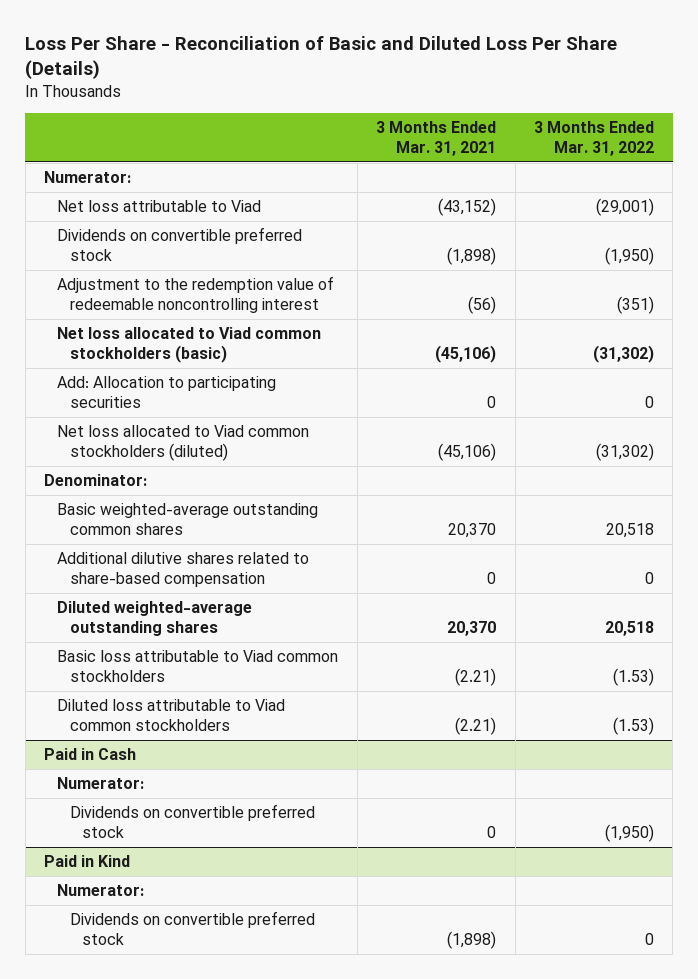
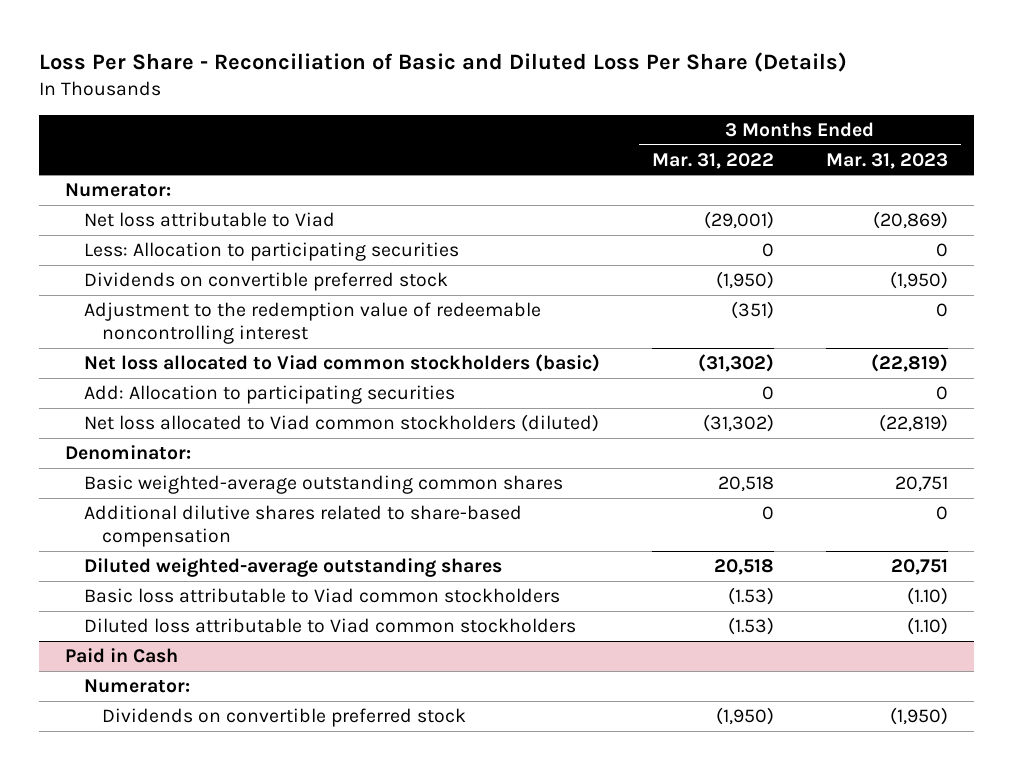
[376,121,497,157] 3 Months Ended Mar. 31, 2021 -> none
none -> [825,152,948,169] Mar. 31, 2023
none -> [83,242,459,262] Less: Allocation to participating securities
[44,855,131,868] Paid in Kind -> none
[57,884,145,897] Numerator: -> none
[69,911,315,945] Dividends on convertible preferred stock -> none

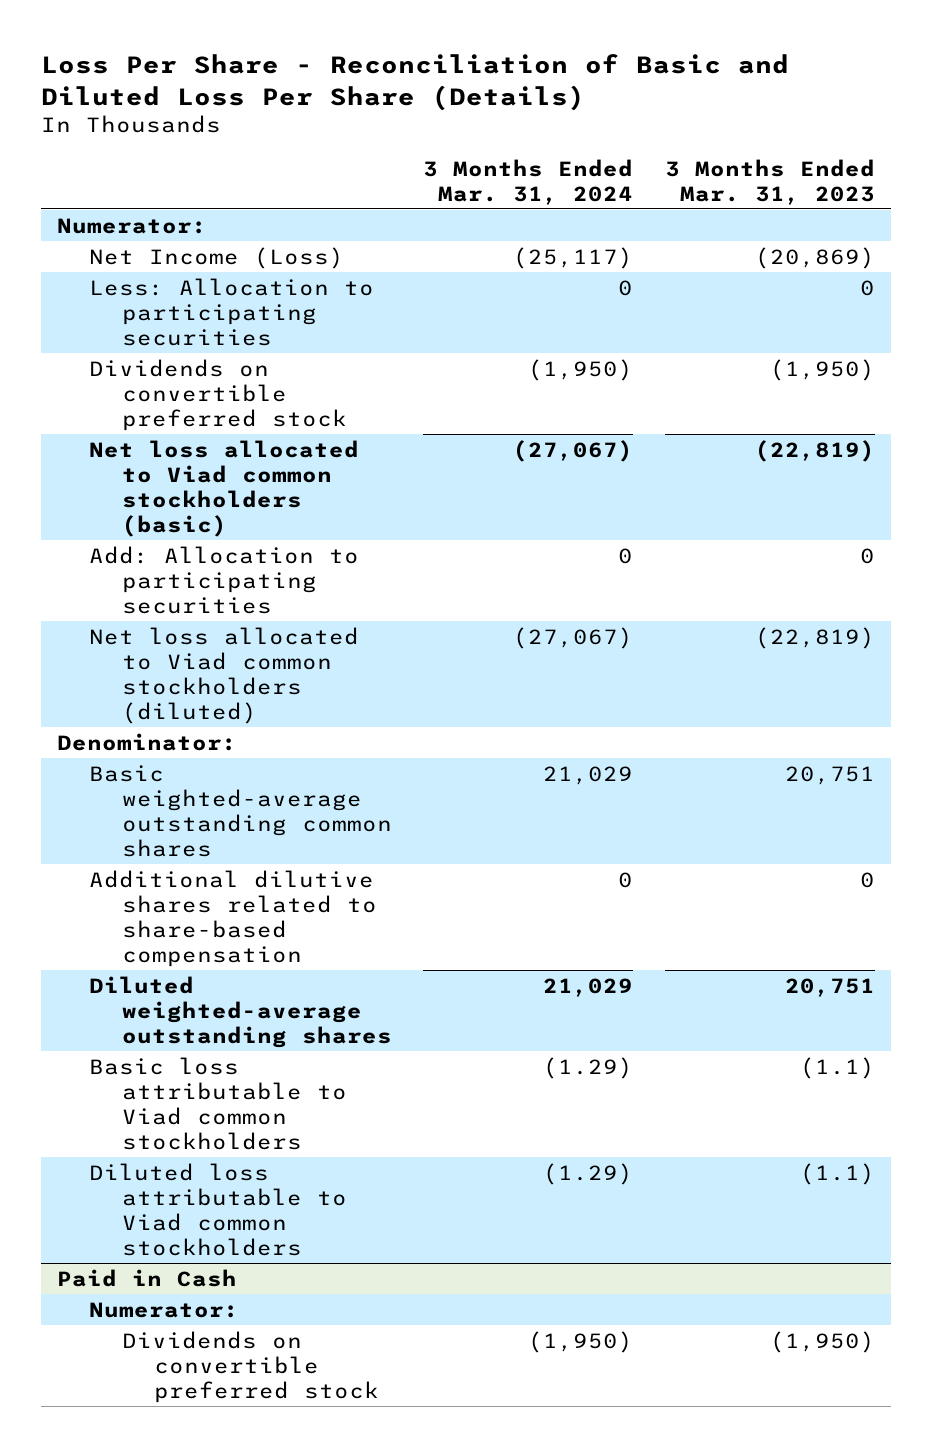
[651,152,774,169] Mar. 31, 2022 -> none
none -> [423,158,634,205] 3 Months Ended Mar. 31, 2024
[83,212,335,228] Net loss attributable to Viad -> [89,246,345,269] Net Income (Loss)
[83,302,541,345] Adjustment to the redemption value of redeemable noncontrolling interest -> none
[906,587,948,606] (1.10) -> [799,1056,875,1079] (1.1)
[906,617,948,636] (1.10) -> [799,1162,875,1185] (1.1)

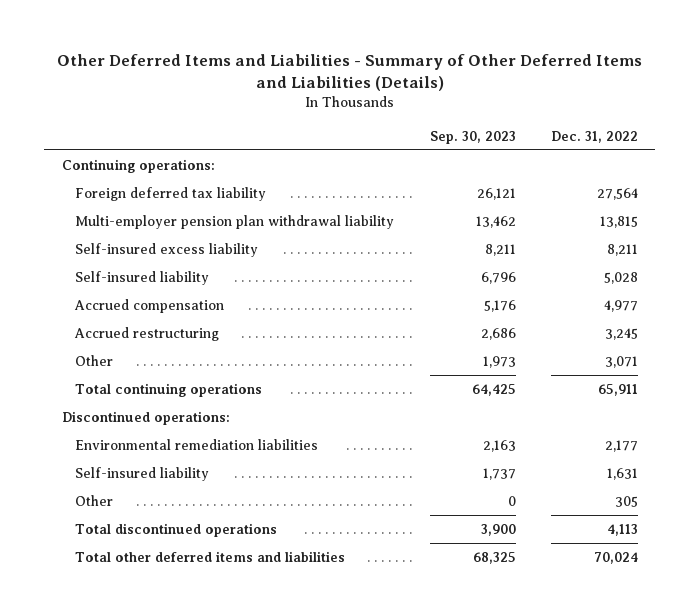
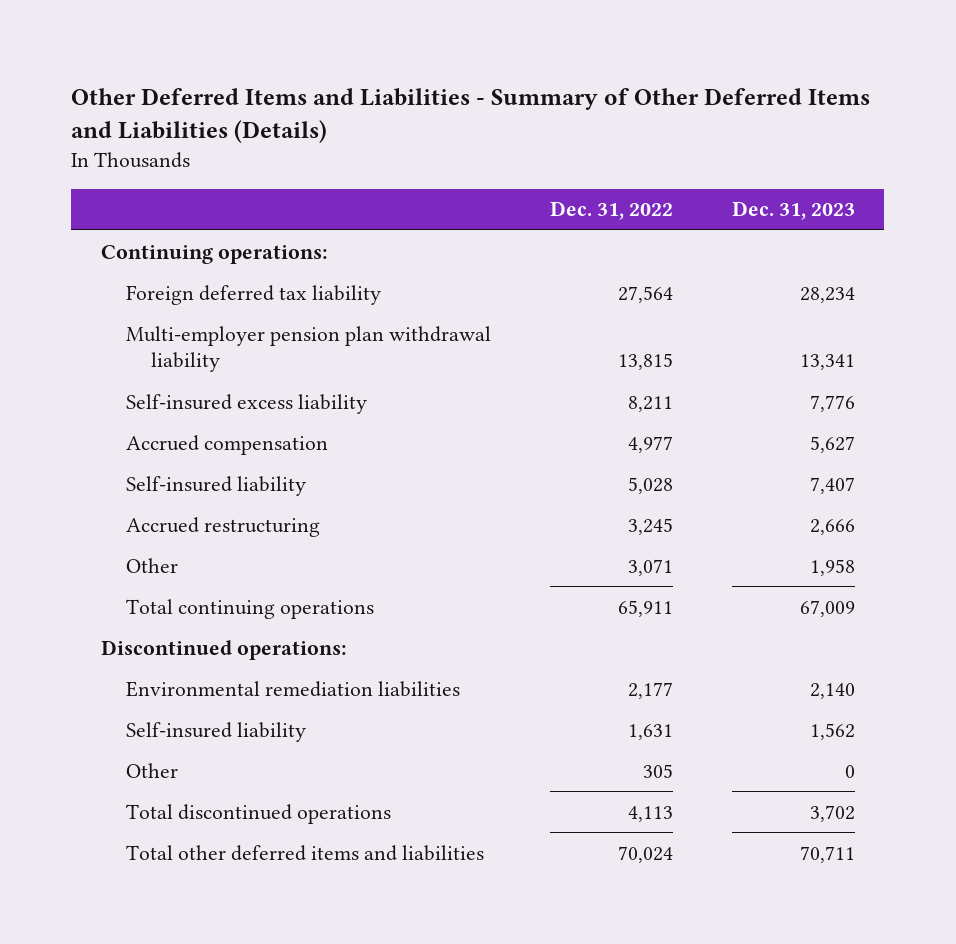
[429,130,516,144] Sep. 30, 2023 -> none
none -> [731,201,855,221] Dec. 31, 2023
[75,271,210,286] Self-insured liability -> [125,475,306,496] Self-insured liability

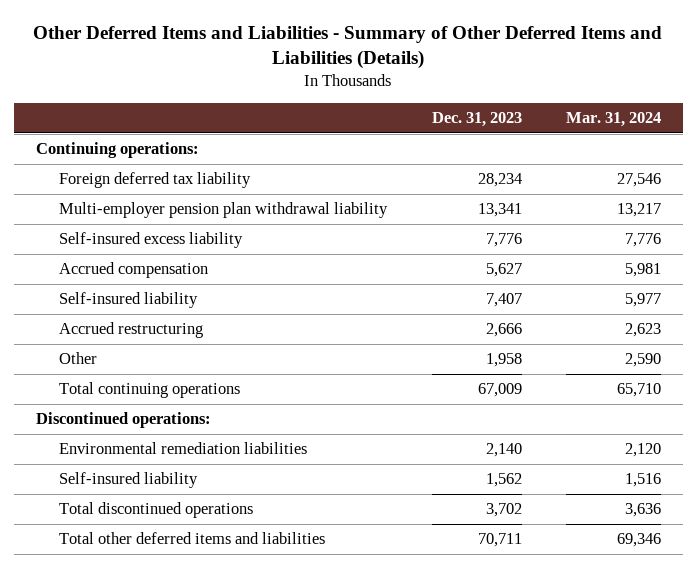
[549,201,673,221] Dec. 31, 2022 -> none
none -> [566,112,662,128] Mar. 31, 2024
[125,762,178,778] Other -> none

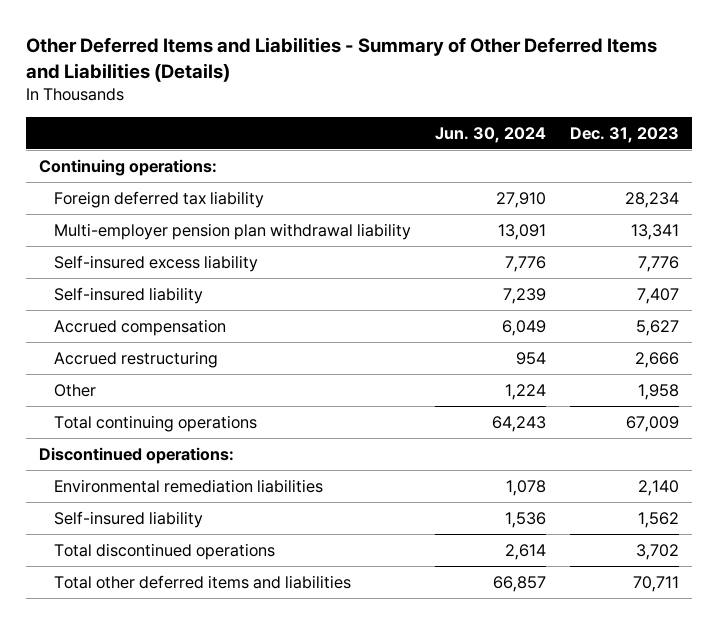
[566,112,662,128] Mar. 31, 2024 -> none
none -> [434,126,546,143] Jun. 30, 2024
[59,262,209,279] Accrued compensation -> [53,318,226,336] Accrued compensation

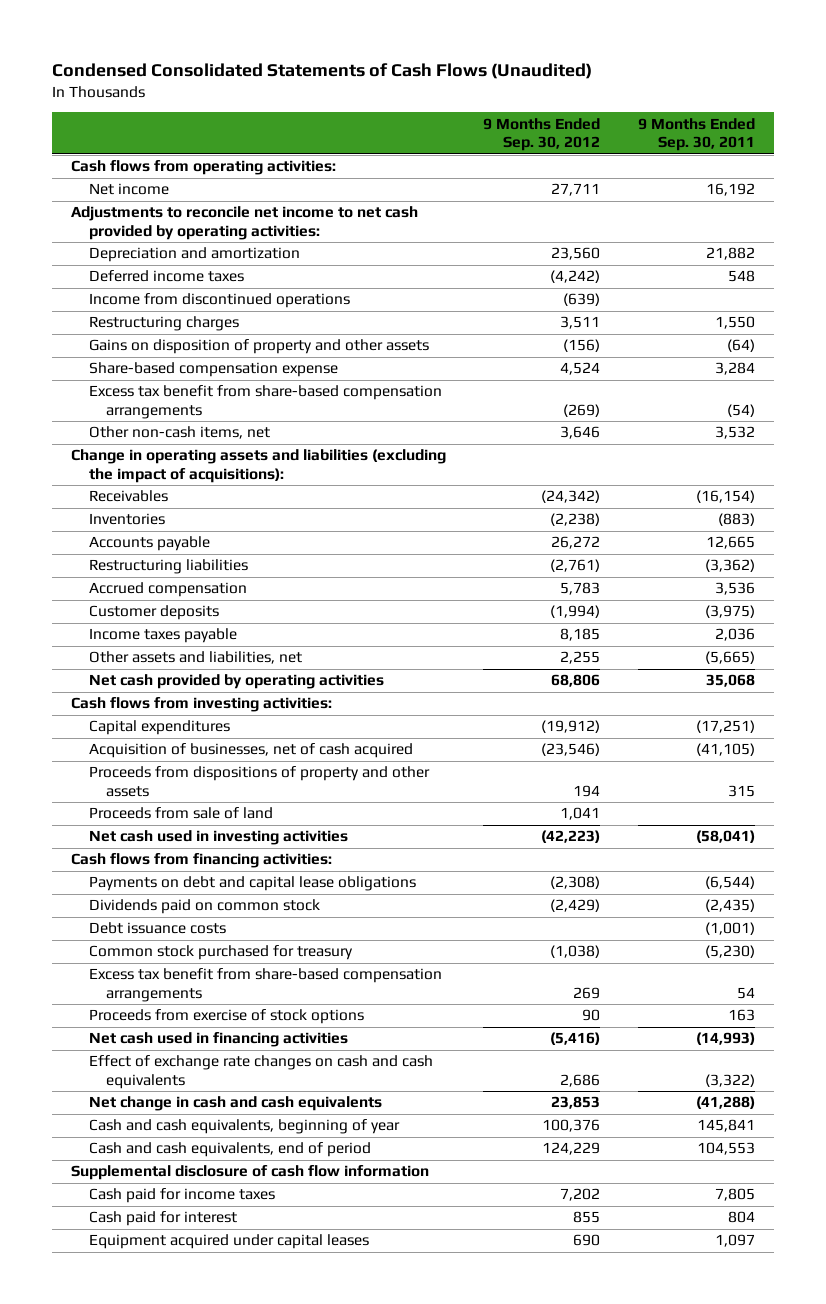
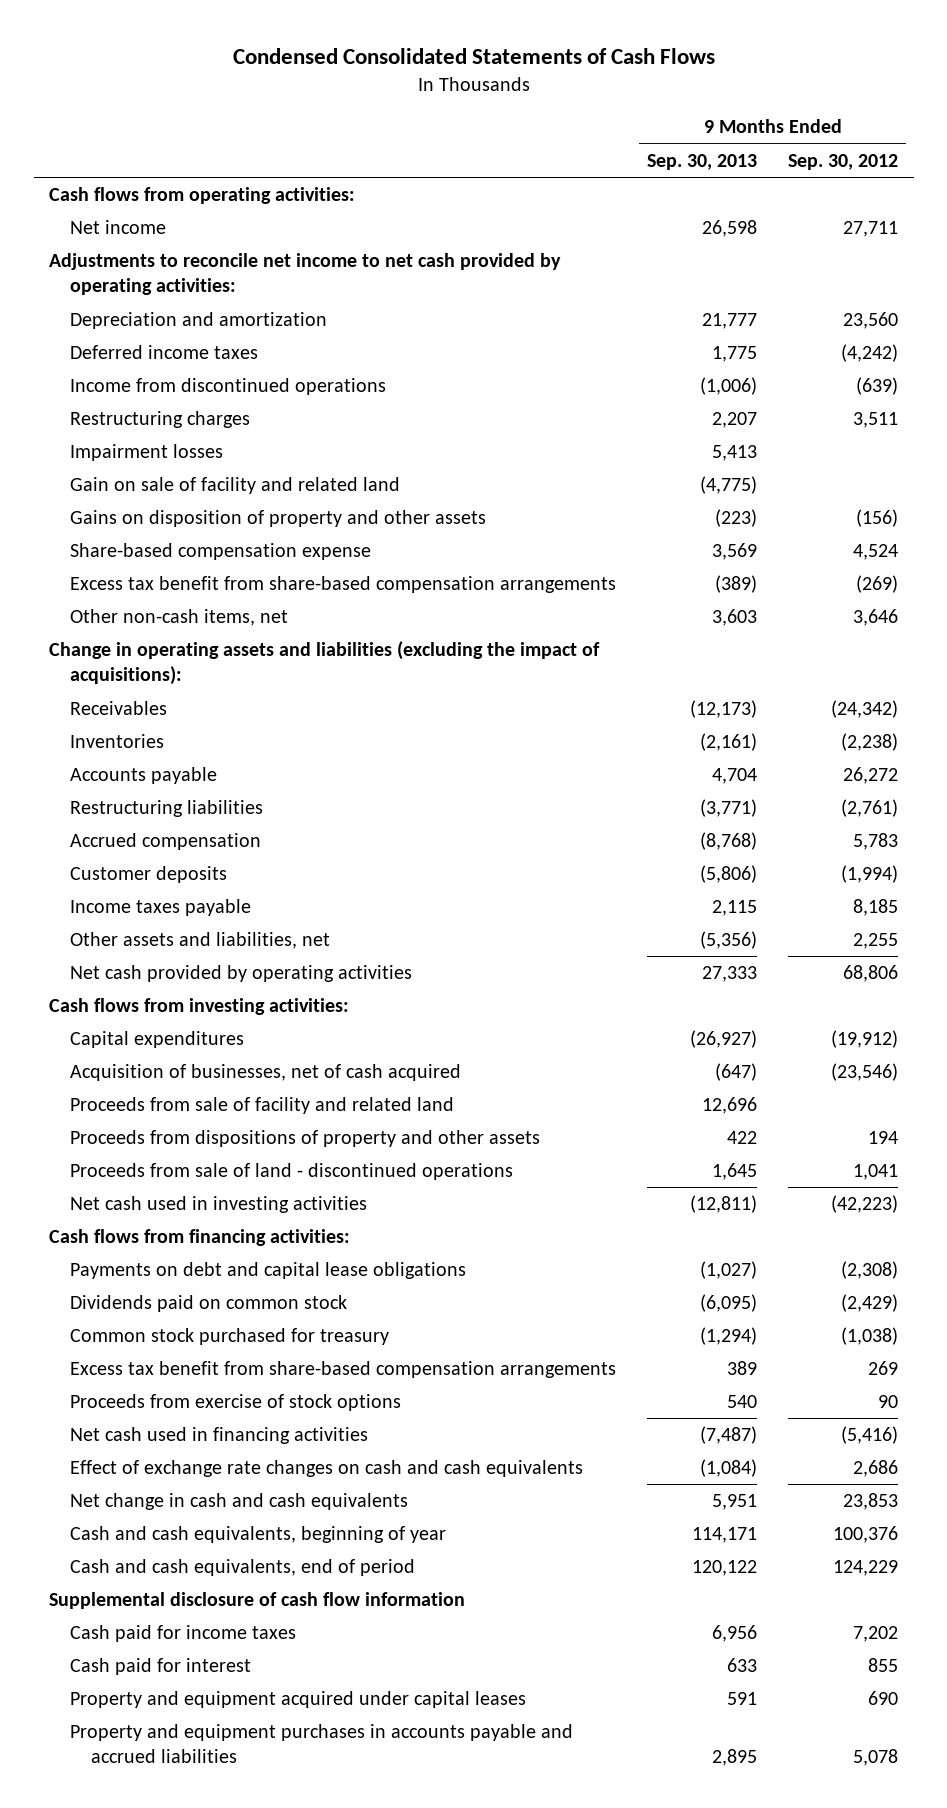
[51,63,592,80] Condensed Consolidated Statements of Cash Flows (Unaudited) -> [232,48,715,65] Condensed Consolidated Statements of Cash Flows
[637,117,755,152] 9 Months Ended Sep. 30, 2011 -> none
none -> [647,153,758,170] Sep. 30, 2013
none -> [69,444,223,462] Impairment losses
none -> [69,477,400,495] Gain on sale of facility and related land
none -> [69,1097,454,1115] Proceeds from sale of facility and related land
[88,807,273,820] Proceeds from sale of land -> [69,1163,513,1181] Proceeds from sale of land - discontinued operations
[88,922,226,935] Debt issuance costs -> none
[88,1234,369,1250] Equipment acquired under capital leases -> [69,1691,526,1709] Property and equipment acquired under capital leases
none -> [69,1724,573,1764] Property and equipment purchases in accounts payable and accrued liabilities

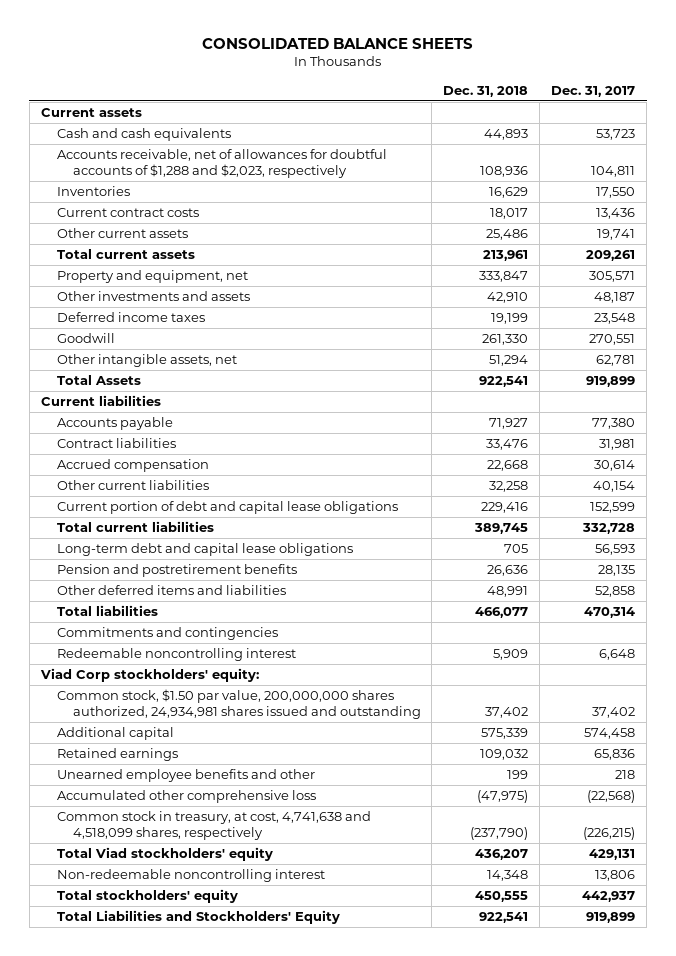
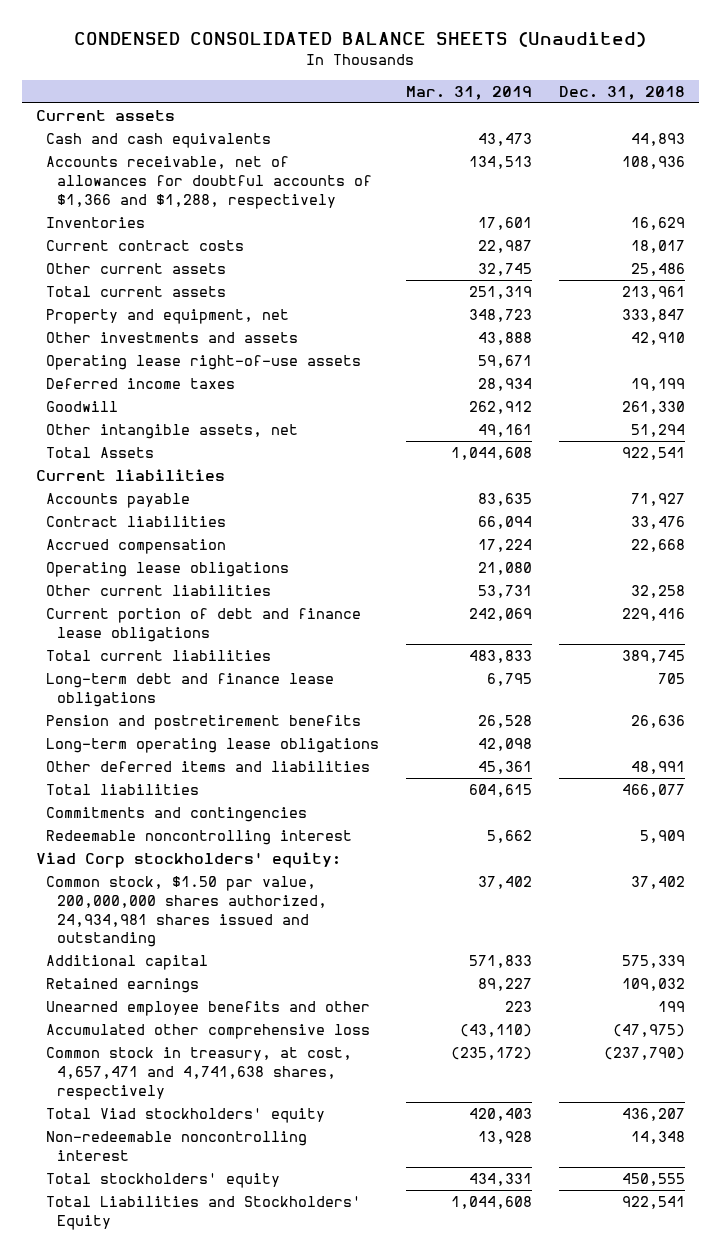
[201,38,473,50] CONSOLIDATED BALANCE SHEETS -> [74,32,647,48] CONDENSED CONSOLIDATED BALANCE SHEETS (Unaudited)
[551,85,636,97] Dec. 31, 2017 -> none
none -> [406,85,533,100] Mar. 31, 2019
[56,149,387,178] Accounts receivable, net of allowances for doubtful accounts of $1,288 and $2,023, respectively -> [46,156,372,209] Accounts receivable, net of allowances for doubtful accounts of $1,366 and $1,288, respectively
none -> [46,355,362,371] Operating lease right-of-use assets
none -> [46,562,290,578] Operating lease obligations
[56,501,398,515] Current portion of debt and capital lease obligations -> [46,608,362,642] Current portion of debt and finance lease obligations
[56,543,353,557] Long-term debt and capital lease obligations -> [46,673,335,707] Long-term debt and finance lease obligations
none -> [46,738,380,754] Long-term operating lease obligations
[56,811,371,840] Common stock in treasury, at cost, 4,741,638 and 4,518,099 shares, respectively -> [46,1047,353,1100] Common stock in treasury, at cost, 4,657,471 and 4,741,638 shares, respectively

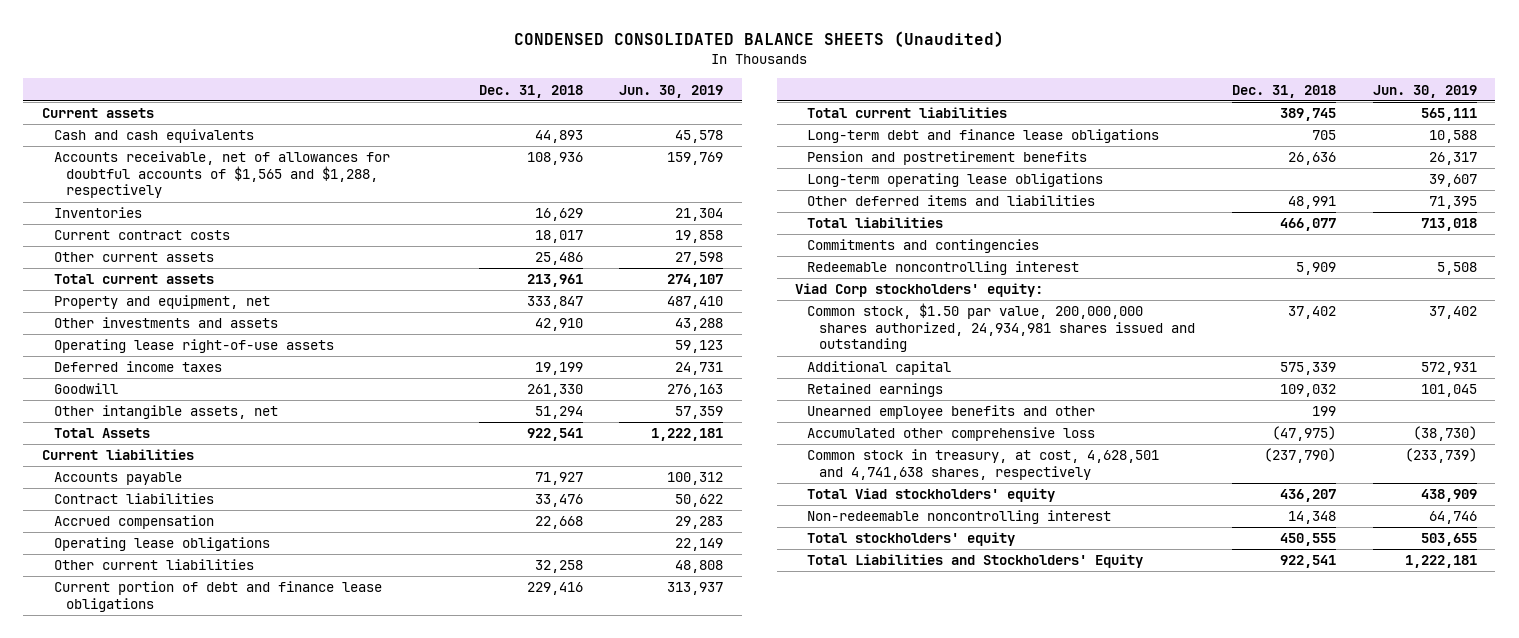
[406,85,533,100] Mar. 31, 2019 -> none
none -> [619,84,724,98] Jun. 30, 2019
[46,156,372,209] Accounts receivable, net of allowances for doubtful accounts of $1,366 and $1,288, respectively -> [53,151,390,199] Accounts receivable, net of allowances for doubtful accounts of $1,565 and $1,288, respectively
[46,1047,353,1100] Common stock in treasury, at cost, 4,657,471 and 4,741,638 shares, respectively -> [807,449,1160,480] Common stock in treasury, at cost, 4,628,501 and 4,741,638 shares, respectively

